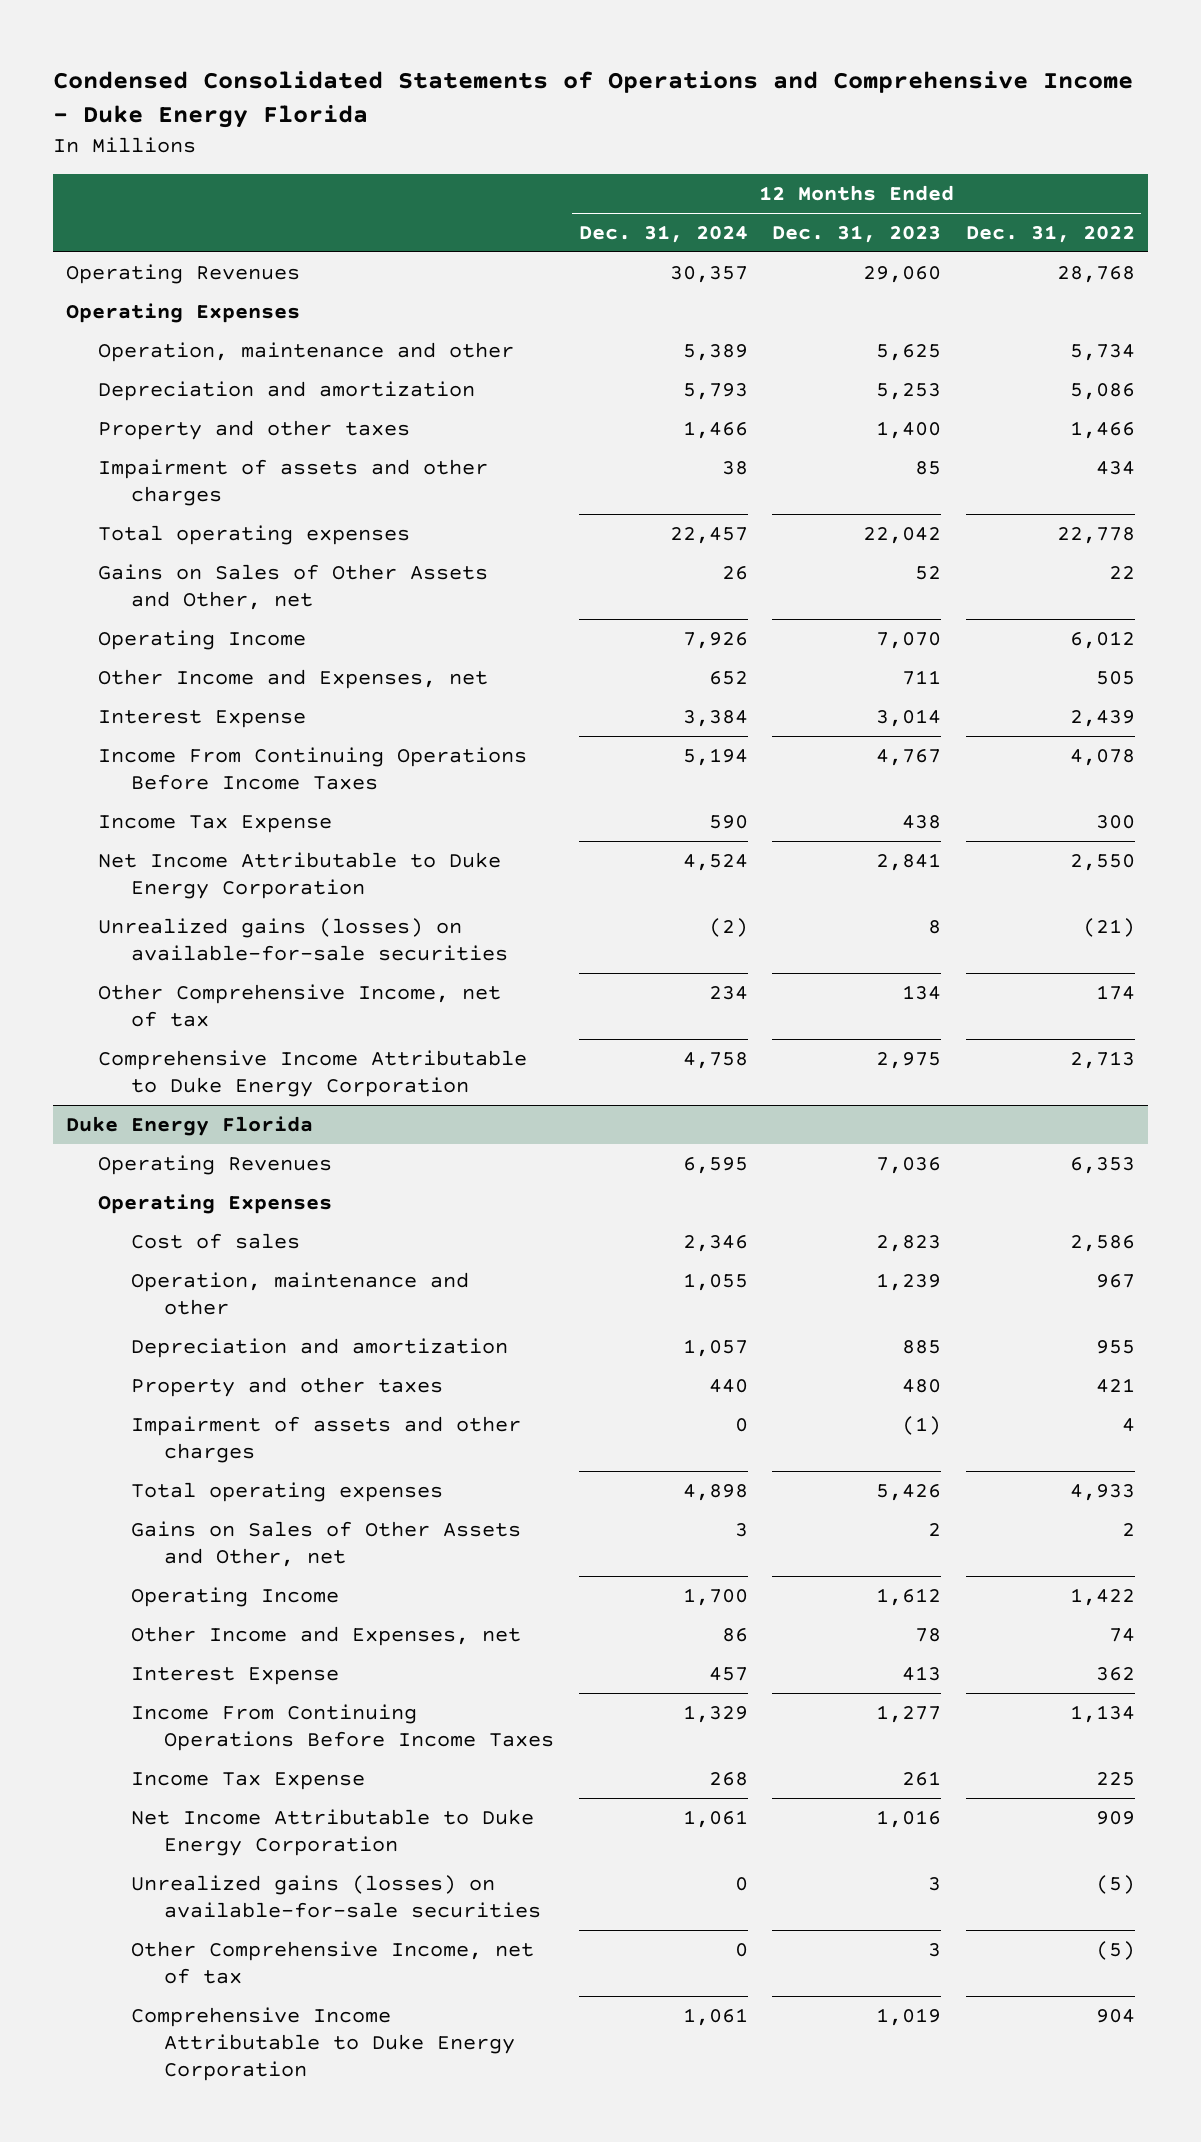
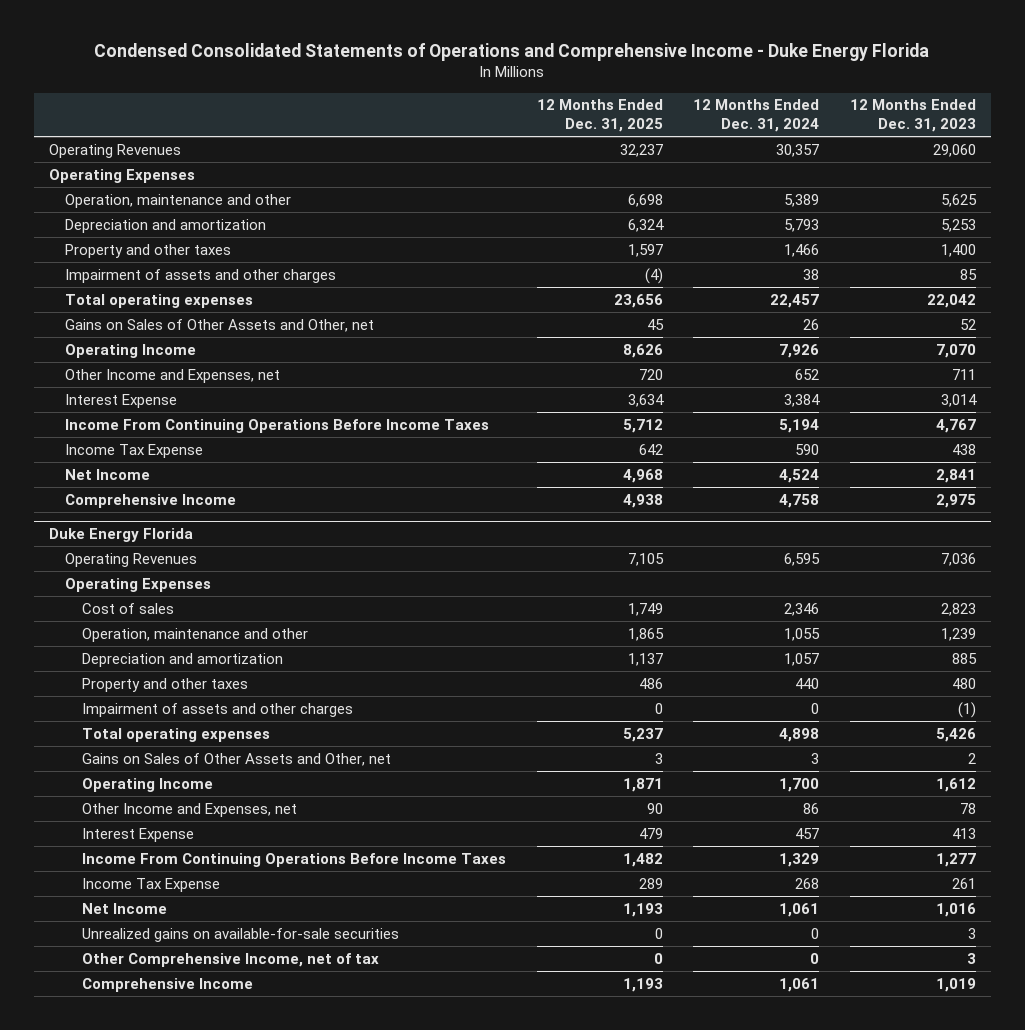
[966,225,1136,244] Dec. 31, 2022 -> none
none -> [536,99,663,132] 12 Months Ended Dec. 31, 2025
[98,917,508,961] Unrealized gains (losses) on available-for-sale securities -> none
[98,983,502,1027] Other Comprehensive Income, net of tax -> none
[98,851,502,899] Net Income Attributable to Duke Energy Corporation -> [65,468,151,480] Net Income
[98,1049,528,1097] Comprehensive Income Attributable to Duke Energy Corporation -> [65,493,237,508] Comprehensive Income
[130,1808,534,1856] Net Income Attributable to Duke Energy Corporation -> [81,902,167,914] Net Income
[130,1874,541,1918] Unrealized gains (losses) on available-for-sale securities -> [81,927,399,942] Unrealized gains on available-for-sale securities
[130,2006,515,2081] Comprehensive Income Attributable to Duke Energy Corporation -> [81,977,253,992] Comprehensive Income

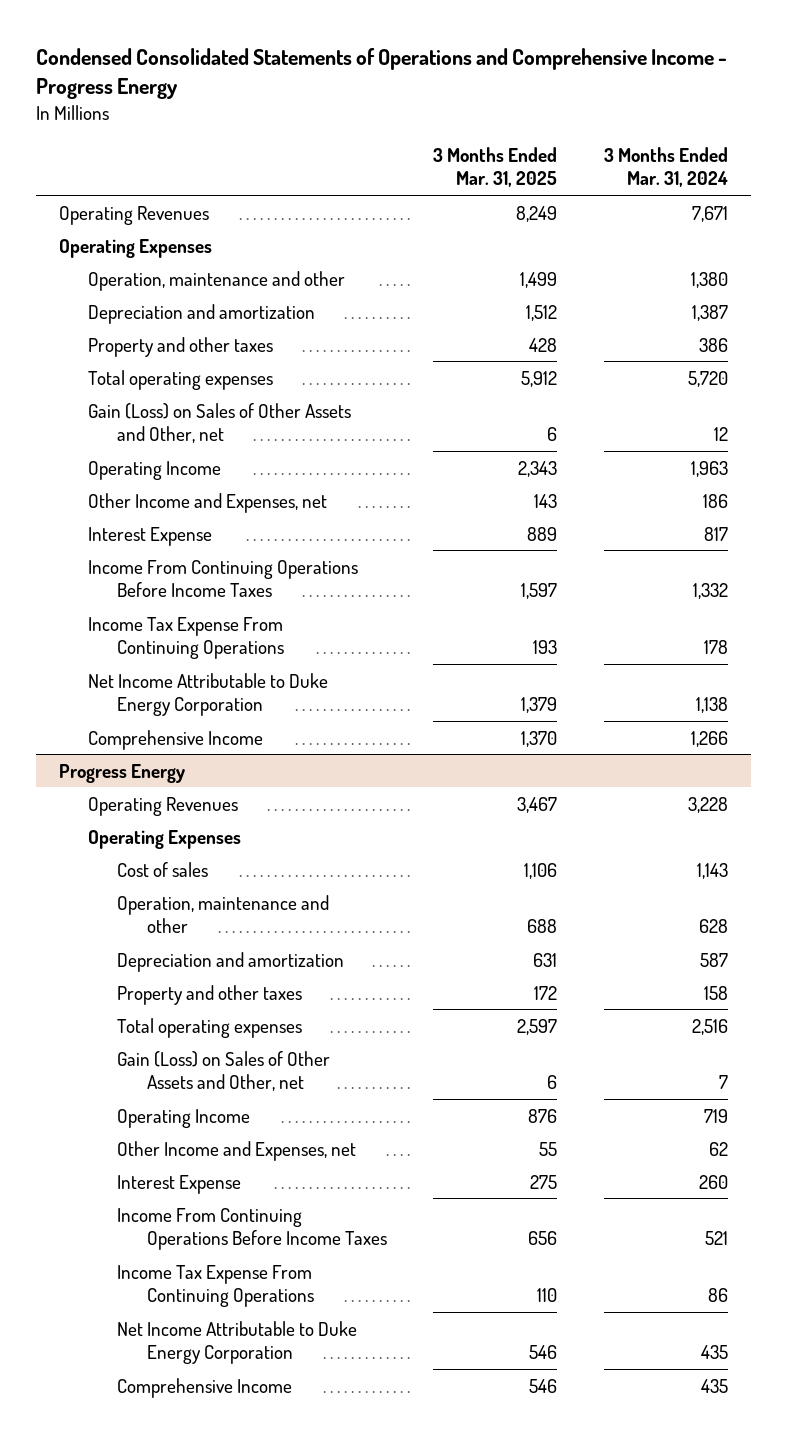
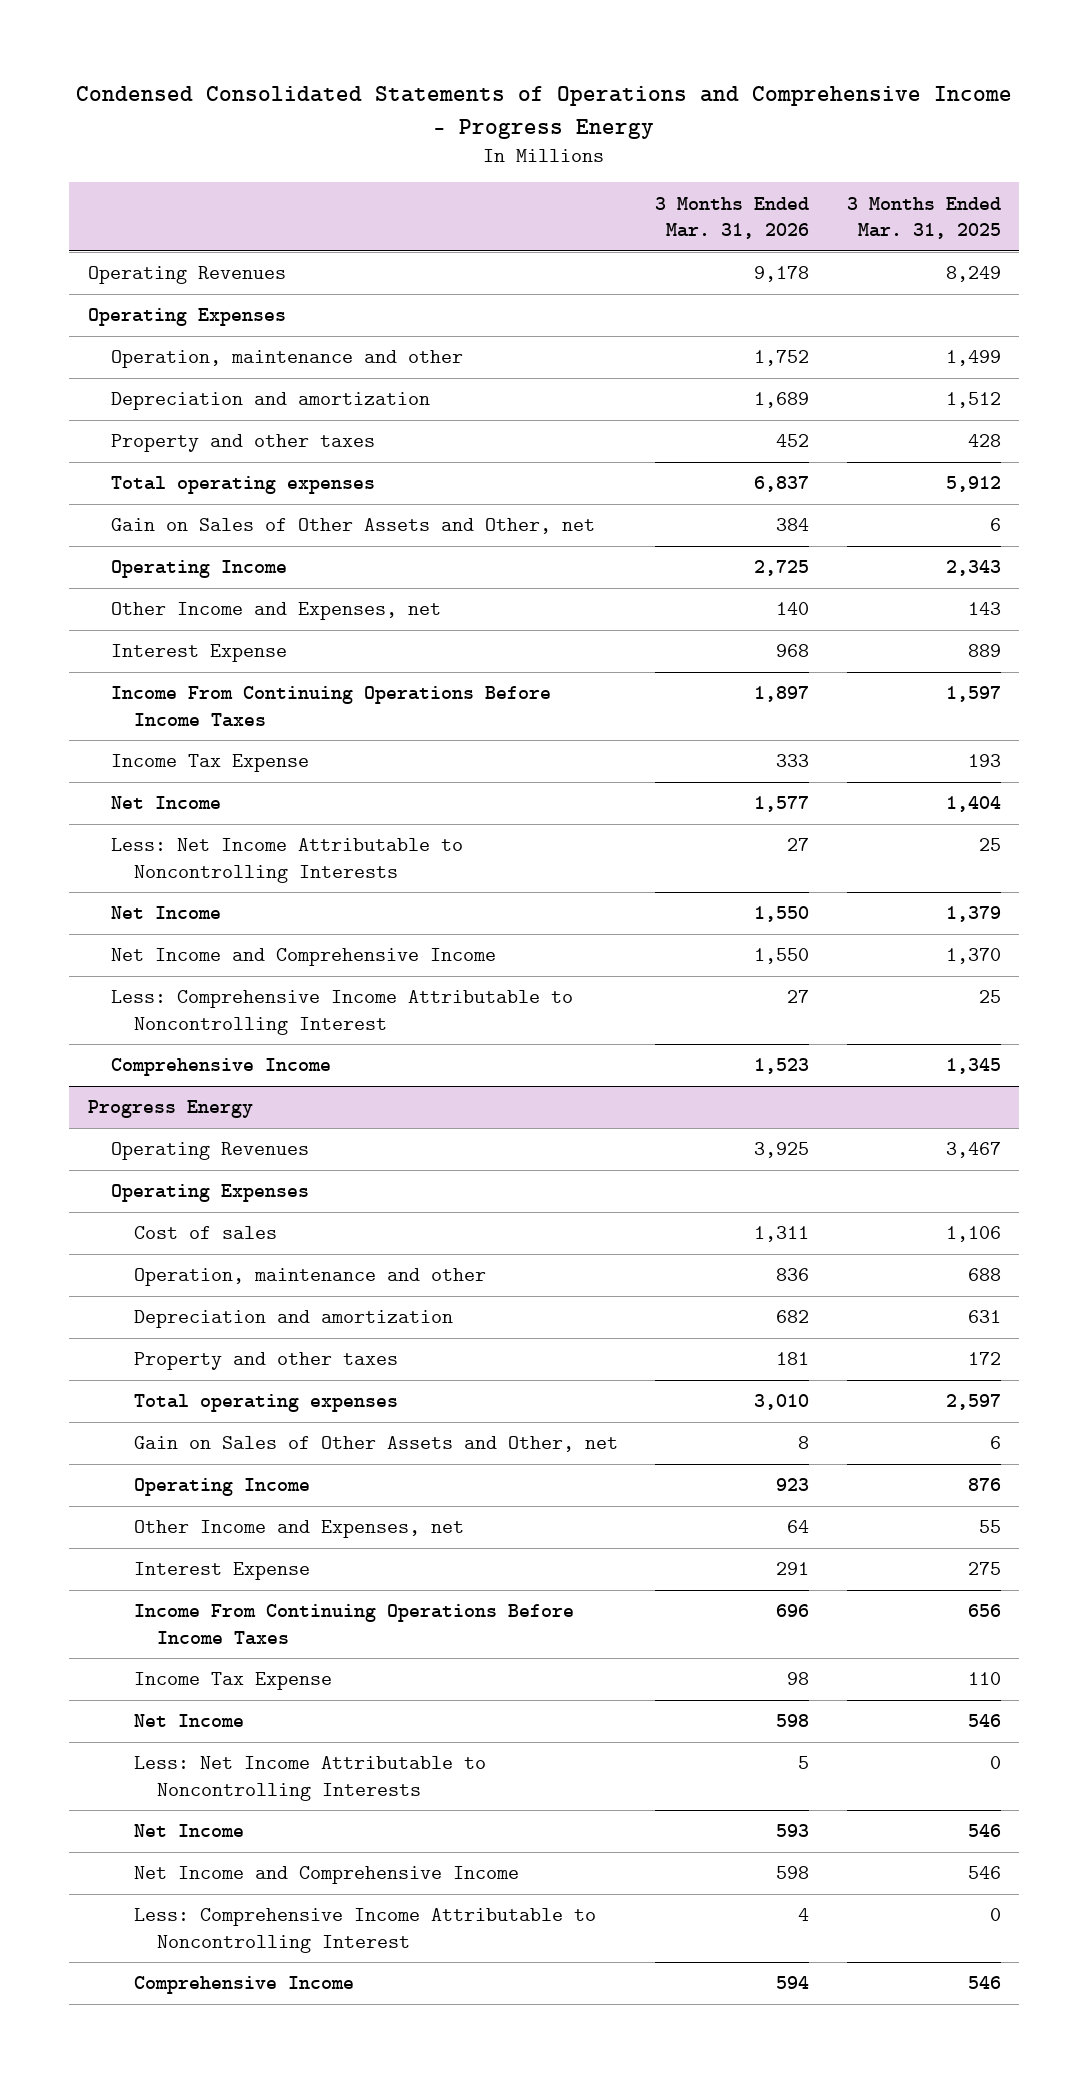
[603,146,728,188] 3 Months Ended Mar. 31, 2024 -> none
none -> [655,196,810,239] 3 Months Ended Mar. 31, 2026
[88,402,352,443] Gain (Loss) on Sales of Other Assets and Other, net -> [111,518,596,535] Gain on Sales of Other Assets and Other, net
[88,616,285,659] Income Tax Expense From Continuing Operations -> [111,754,310,773] Income Tax Expense
none -> [111,796,222,810] Net Income
none -> [111,838,464,883] Less: Net Income Attributable to Noncontrolling Interests
[88,672,329,716] Net Income Attributable to Duke Energy Corporation -> [111,906,222,920] Net Income
none -> [111,948,497,967] Net Income and Comprehensive Income
none -> [111,990,574,1035] Less: Comprehensive Income Attributable to Noncontrolling Interest
[521,730,558,747] 1,370 -> [945,1058,1001,1075] 1,345
[117,1050,331,1091] Gain (Loss) on Sales of Other Assets and Other, net -> [134,1436,619,1453] Gain on Sales of Other Assets and Other, net
[117,1264,314,1307] Income Tax Expense From Continuing Operations -> [134,1672,333,1691] Income Tax Expense
none -> [134,1714,245,1728] Net Income
none -> [134,1756,487,1801] Less: Net Income Attributable to Noncontrolling Interests
[117,1320,358,1364] Net Income Attributable to Duke Energy Corporation -> [134,1824,245,1838] Net Income
none -> [134,1866,520,1885] Net Income and Comprehensive Income
none -> [134,1908,597,1953] Less: Comprehensive Income Attributable to Noncontrolling Interest

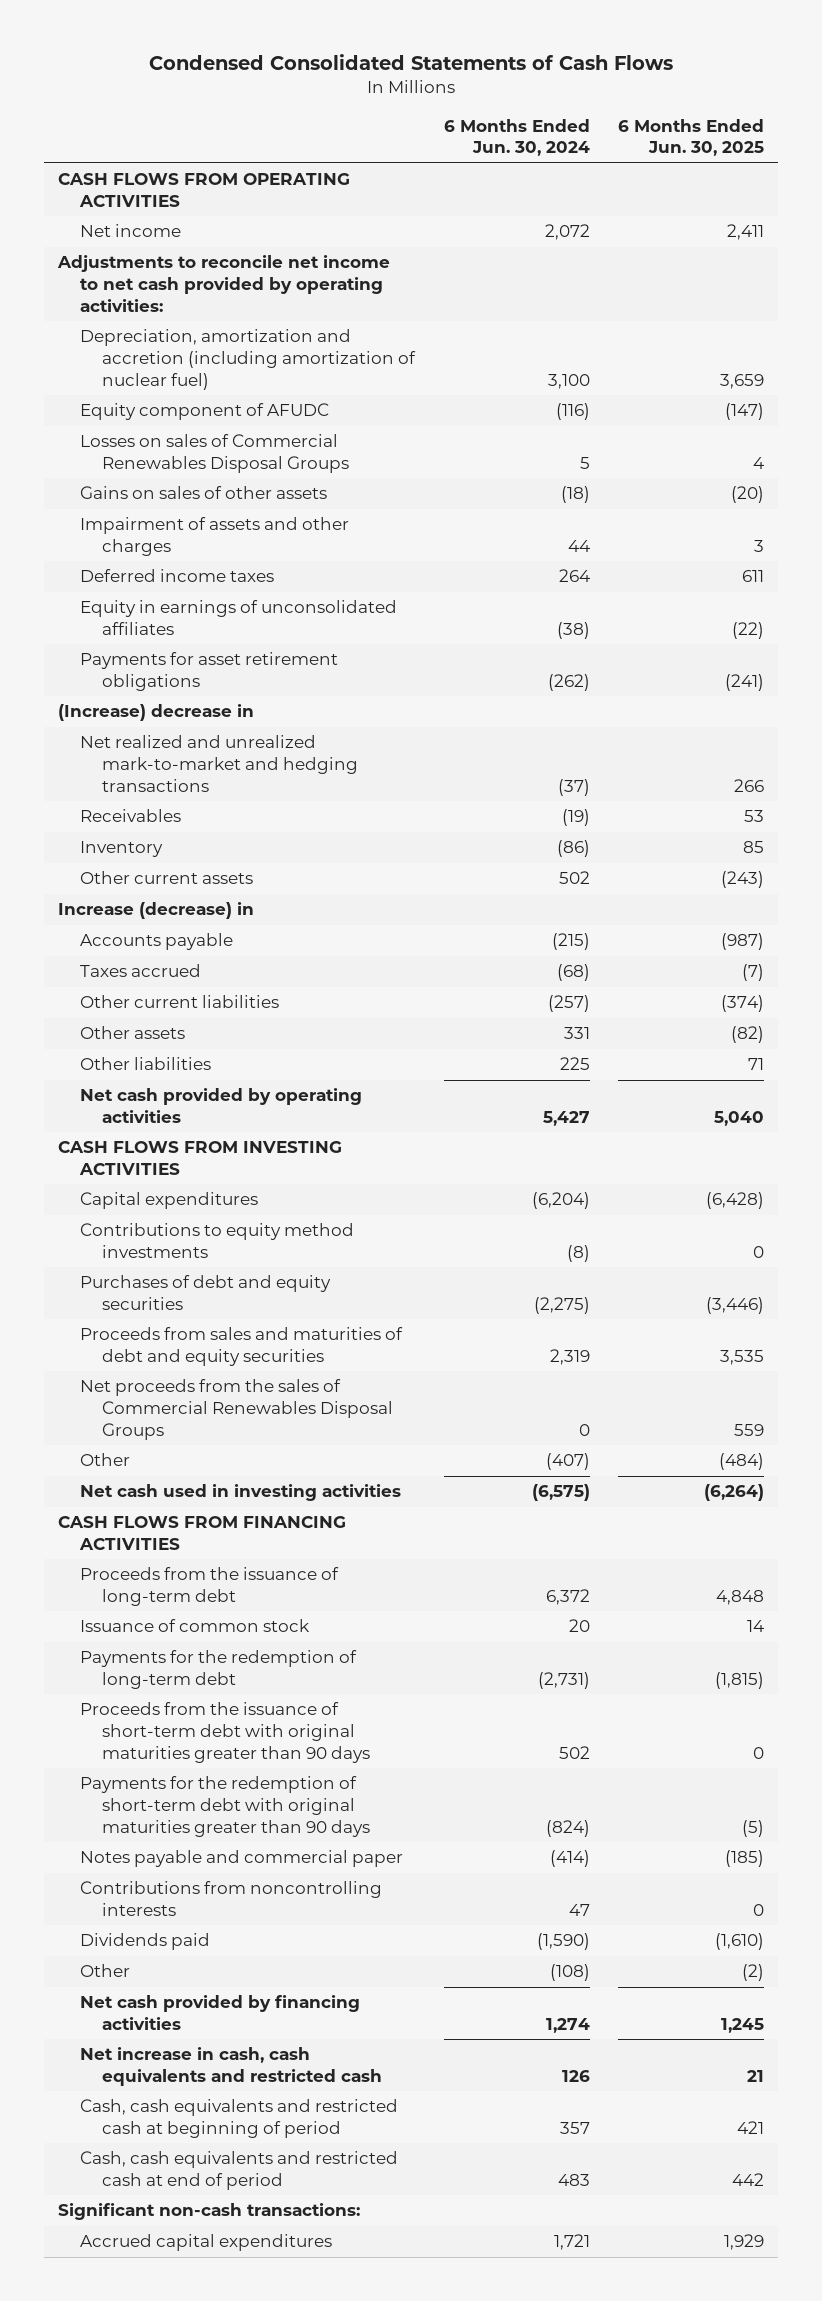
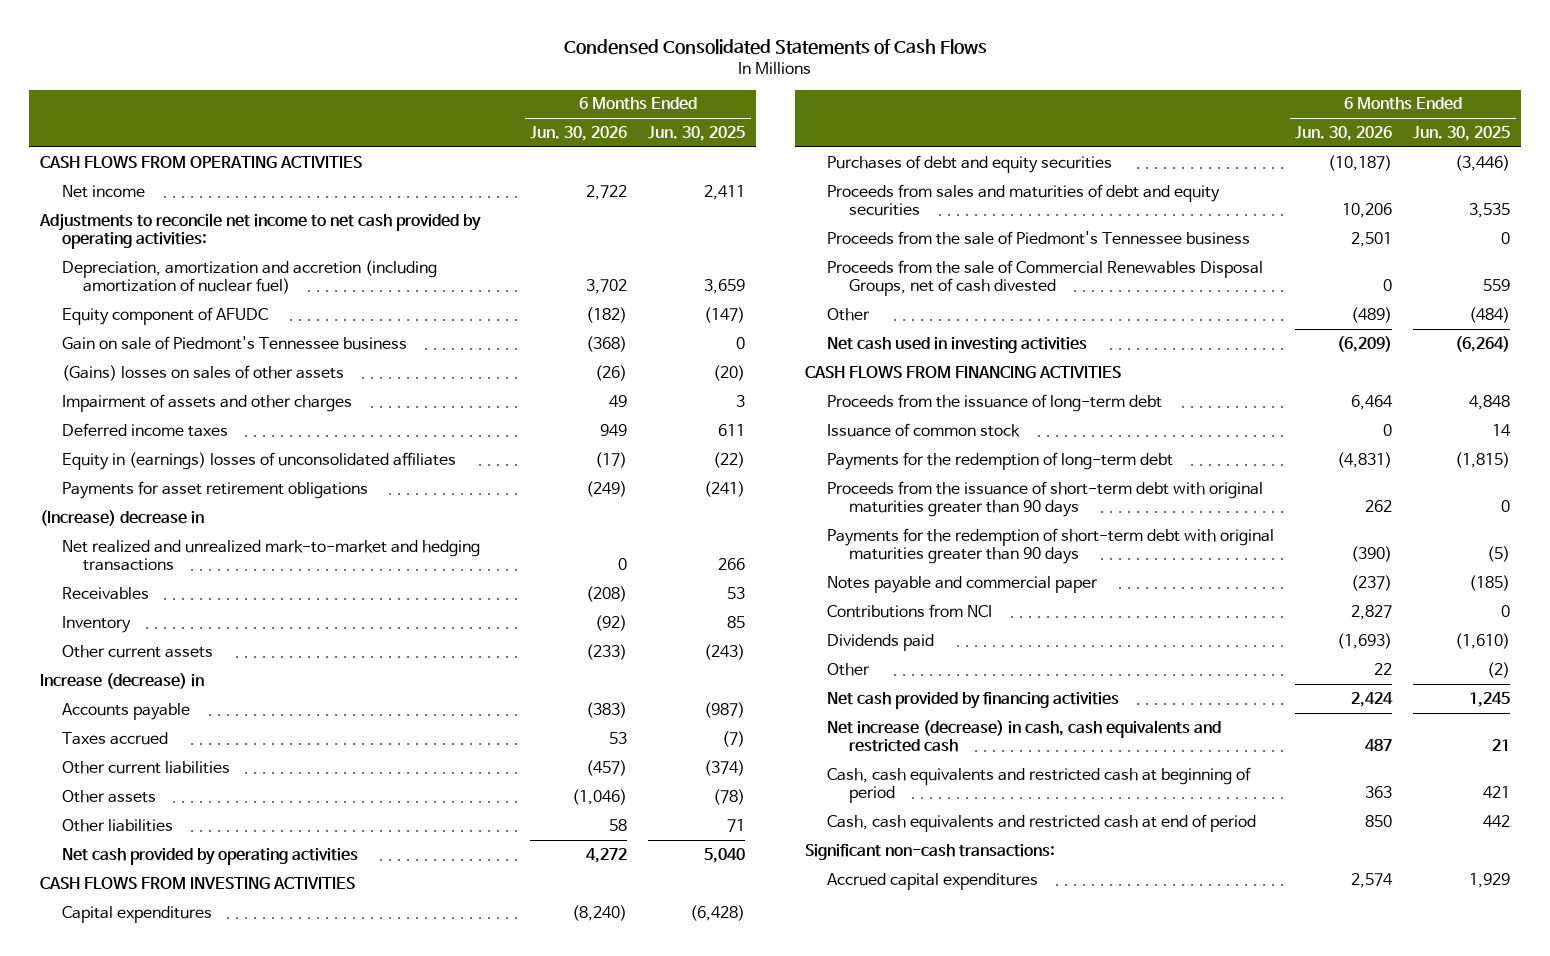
[443,118,590,157] 6 Months Ended Jun. 30, 2024 -> none
none -> [529,125,627,141] Jun. 30, 2026
[80,434,350,473] Losses on sales of Commercial Renewables Disposal Groups -> none
none -> [61,335,407,350] Gain on sale of Piedmont's Tennessee business
[80,486,328,500] Gains on sales of other assets -> [61,364,344,381] (Gains) losses on sales of other assets
[80,600,398,635] Equity in earnings of unconsolidated affiliates -> [61,451,456,470] Equity in (earnings) losses of unconsolidated affiliates
[730,1026,764,1044] (82) -> [713,788,746,805] (78)
[80,1223,355,1258] Contributions to equity method investments -> none
none -> [826,230,1250,245] Proceeds from the sale of Piedmont's Tennessee business
[80,1379,394,1440] Net proceeds from the sales of Commercial Renewables Disposal Groups -> [826,259,1263,297] Proceeds from the sale of Commercial Renewables Disposal Groups, net of cash divested
[80,1881,383,1916] Contributions from noncontrolling interests -> [826,603,992,618] Contributions from NCI
[80,2047,383,2086] Net increase in cash, cash equivalents and restricted cash -> [826,719,1221,753] Net increase (decrease) in cash, cash equivalents and restricted cash

